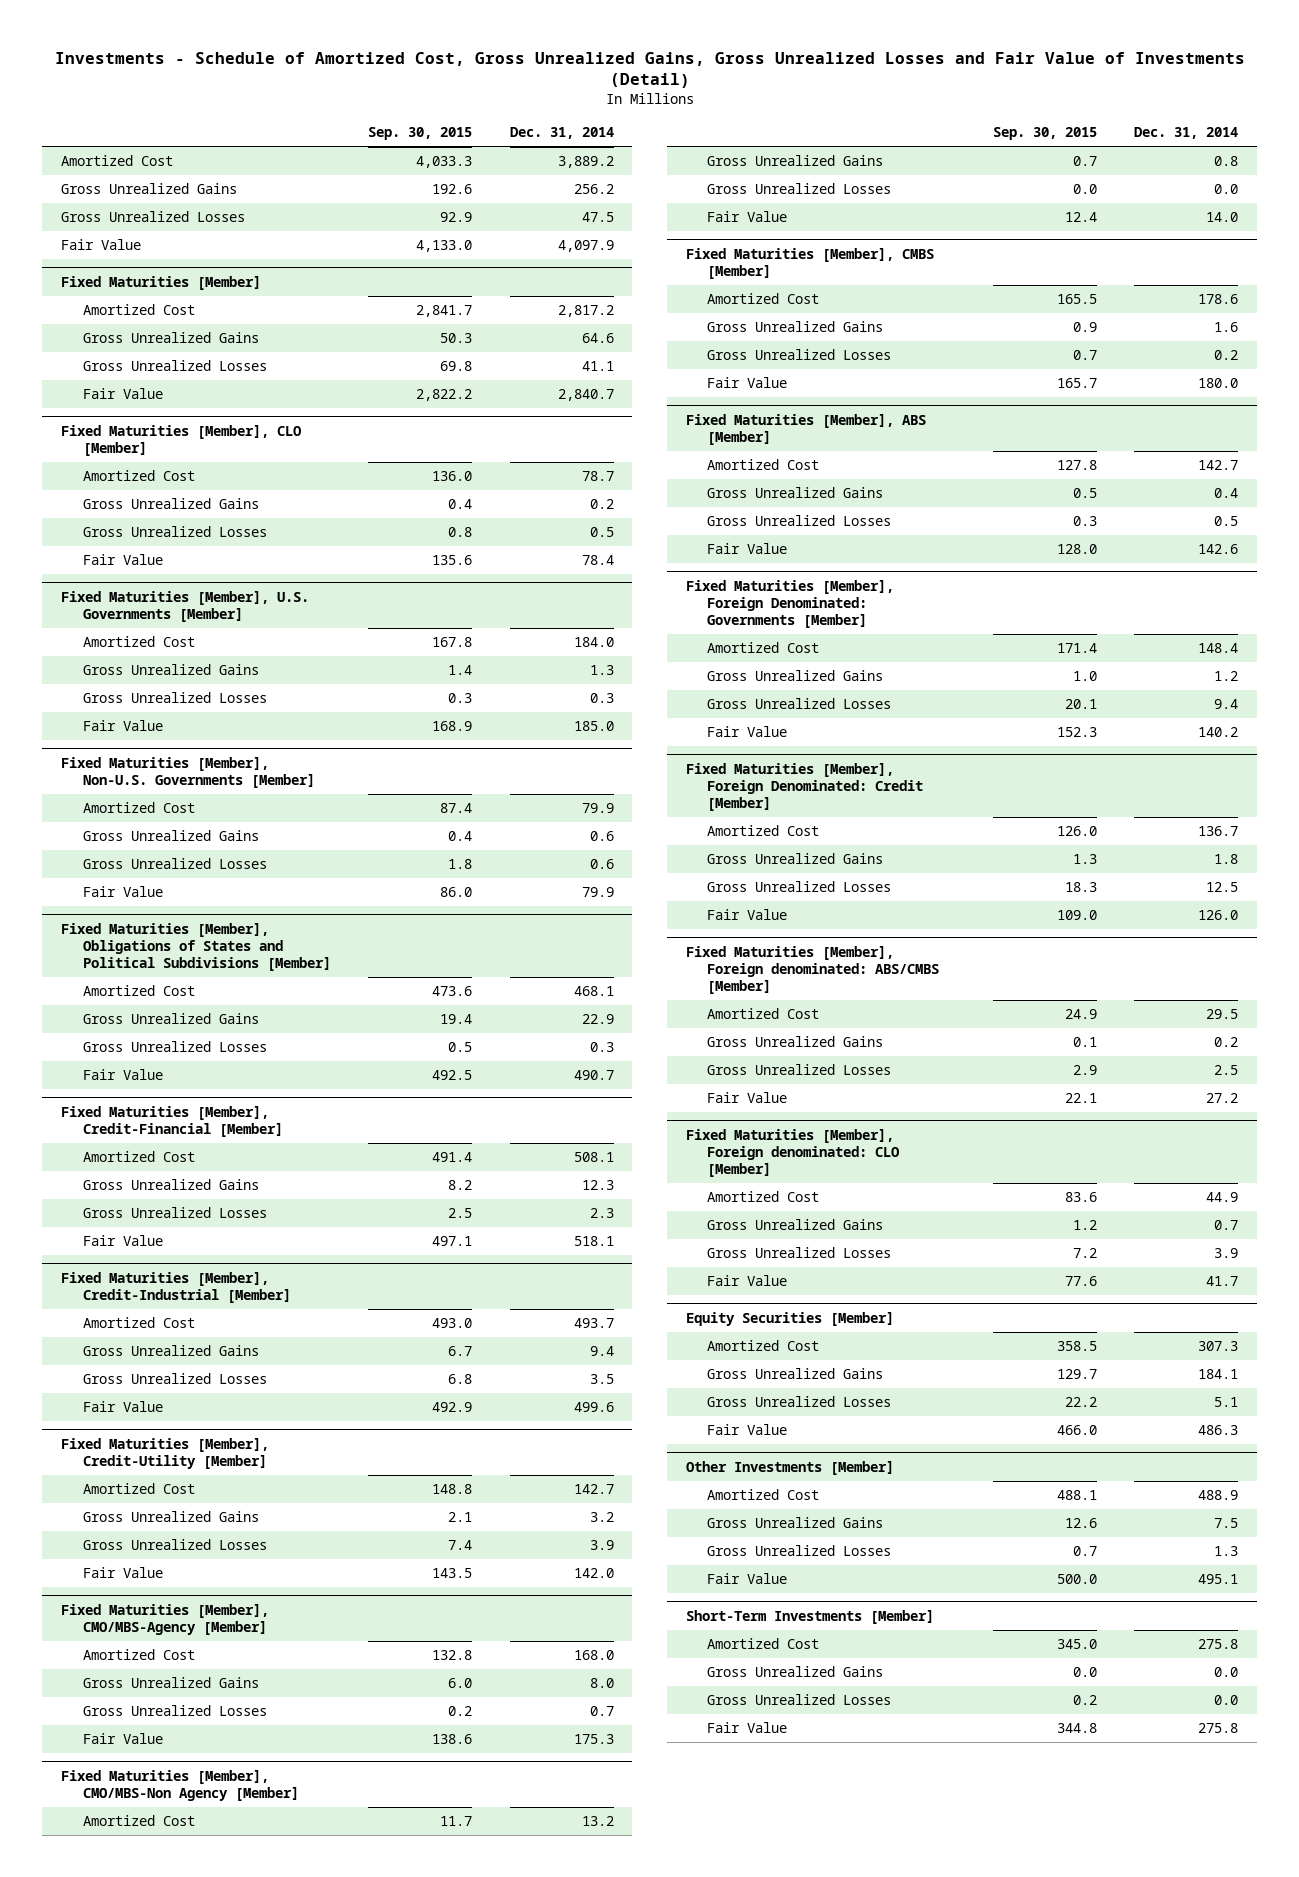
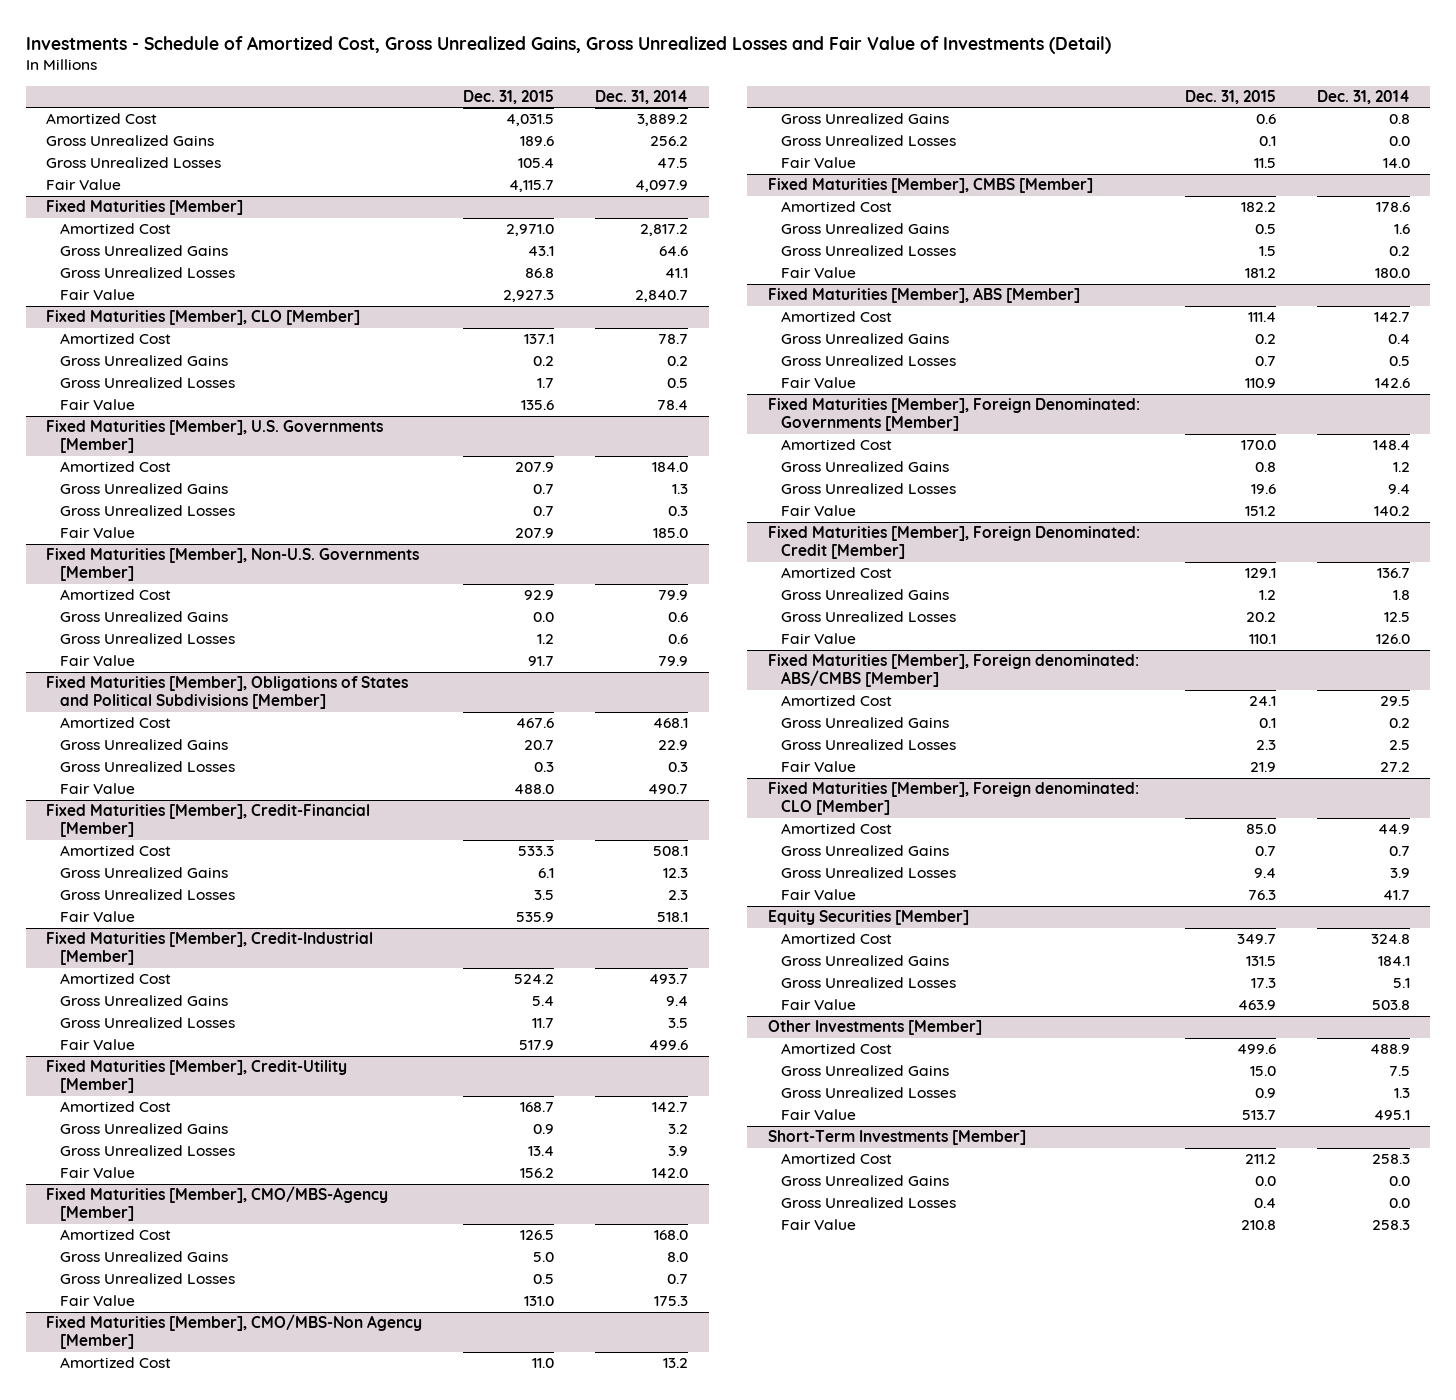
[368,127,473,141] Sep. 30, 2015 -> none
none -> [463,90,555,105] Dec. 31, 2015
[1198,1341,1239,1352] 307.3 -> [1370,934,1410,945] 324.8
[1198,1425,1239,1436] 486.3 -> [1371,1000,1410,1011] 503.8
[1198,1639,1239,1650] 275.8 -> [1371,1154,1410,1165] 258.3
[1198,1723,1239,1734] 275.8 -> [1371,1220,1410,1231] 258.3

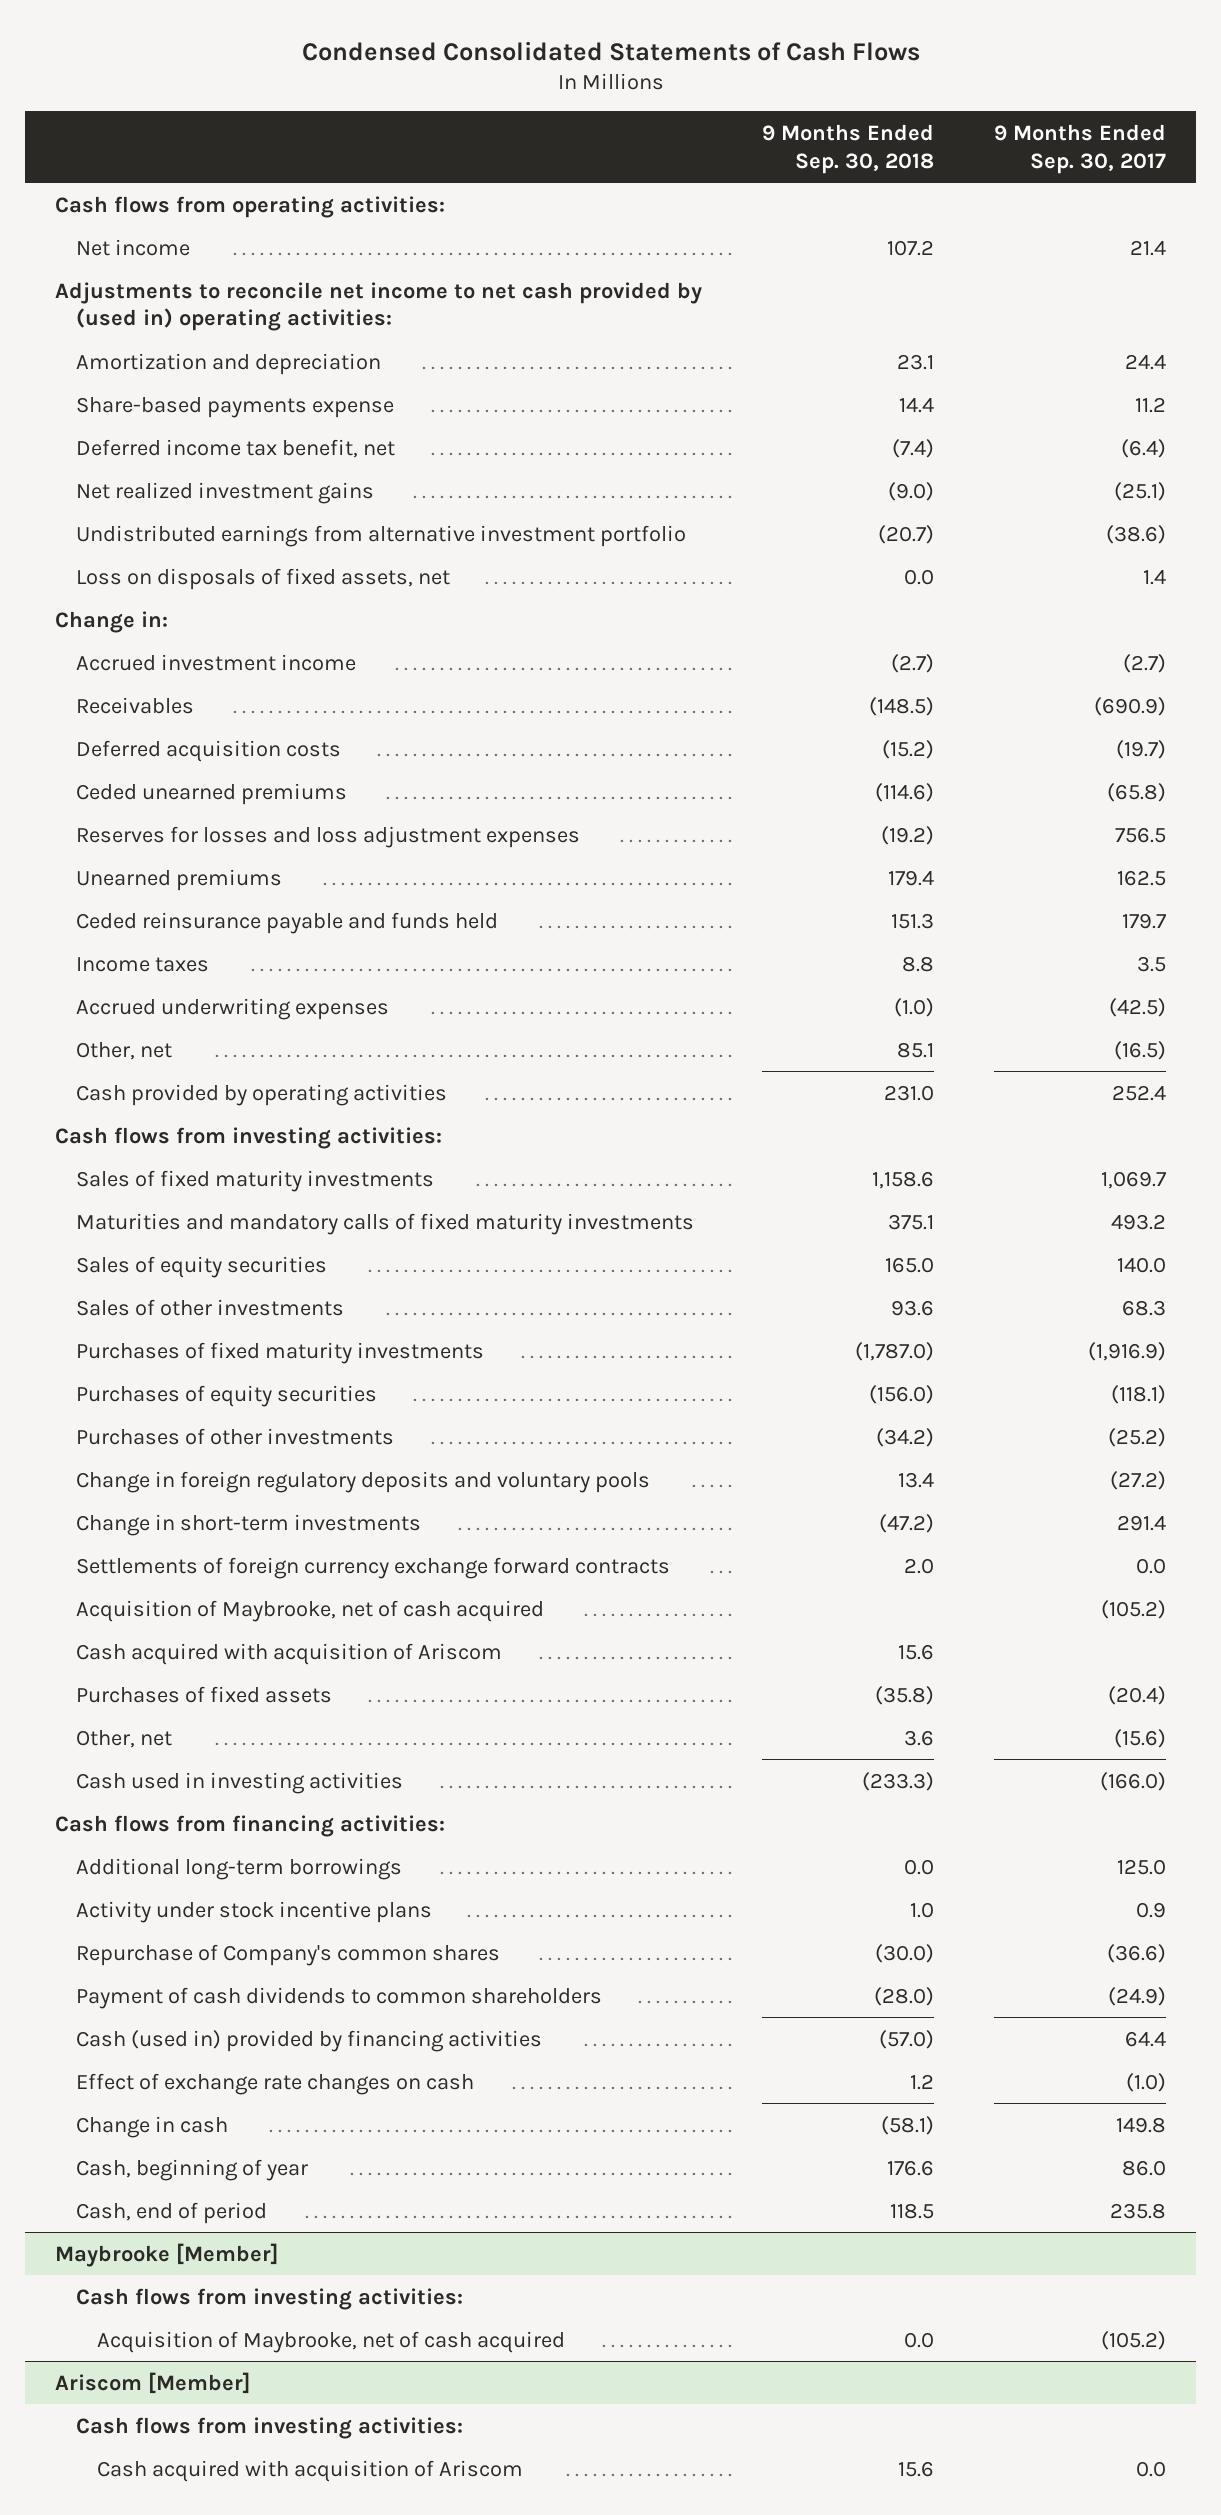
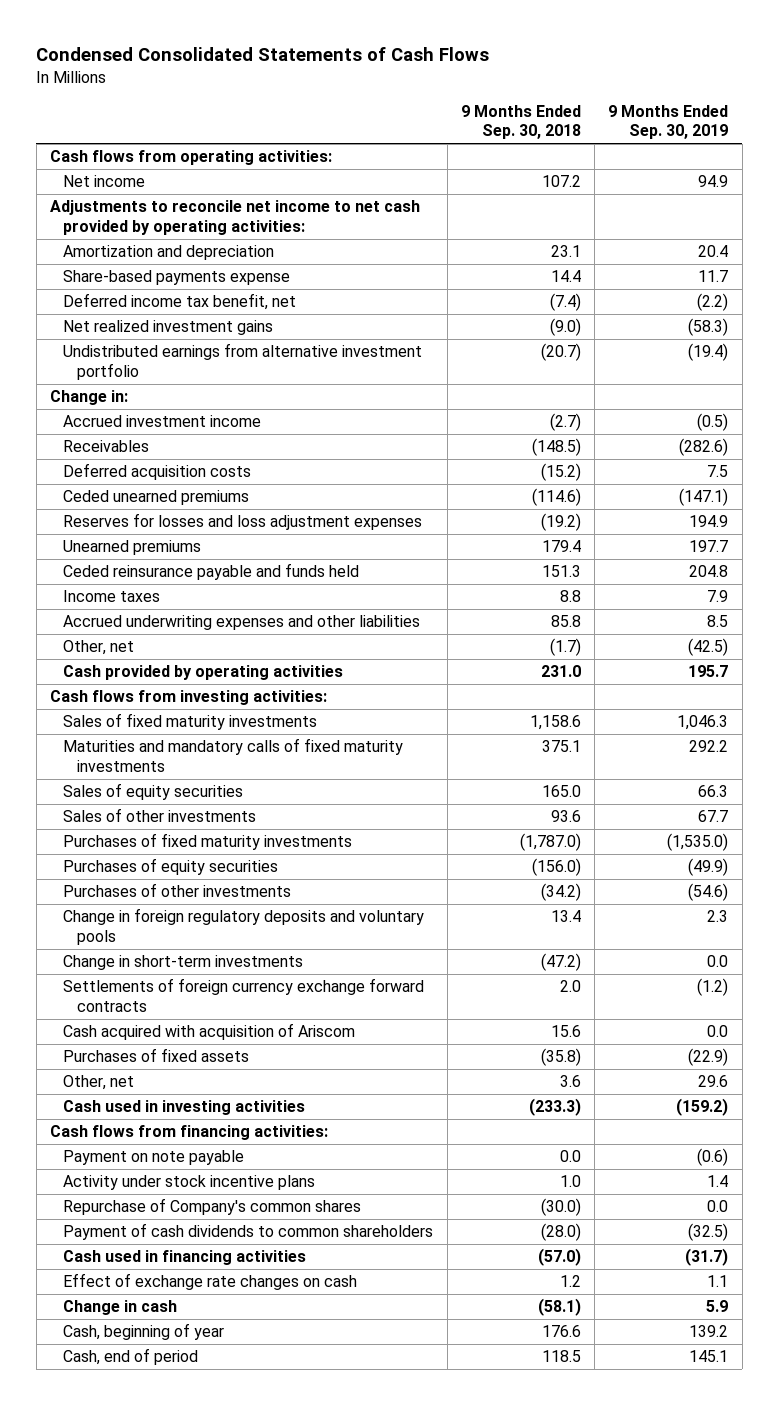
[994,124,1167,174] 9 Months Ended Sep. 30, 2017 -> none
none -> [608,104,729,140] 9 Months Ended Sep. 30, 2019
[55,281,703,332] Adjustments to reconcile net income to net cash provided by (used in) operating activities: -> [50,200,421,235] Adjustments to reconcile net income to net cash provided by operating activities:
[76,567,451,590] Loss on disposals of fixed assets, net -> none
[76,997,390,1020] Accrued underwriting expenses -> [63,615,421,631] Accrued underwriting expenses and other liabilities
[894,997,935,1017] (1.0) -> [550,615,581,628] 85.8
[897,1041,935,1058] 85.1 -> [549,638,581,657] (1.7)
[76,1599,545,1622] Acquisition of Maybrooke, net of cash acquired -> none
[76,1857,403,1880] Additional long-term borrowings -> none
none -> [63,1150,245,1166] Payment on note payable
[76,2029,543,2052] Cash (used in) provided by financing activities -> [63,1250,307,1266] Cash used in financing activities
[55,2242,279,2267] Maybrooke [Member] -> none
[76,2287,464,2310] Cash flows from investing activities: -> none
[96,2330,565,2353] Acquisition of Maybrooke, net of cash acquired -> none
[55,2371,251,2394] Ariscom [Member] -> none
[76,2416,464,2439] Cash flows from investing activities: -> none
[96,2459,523,2482] Cash acquired with acquisition of Ariscom -> none

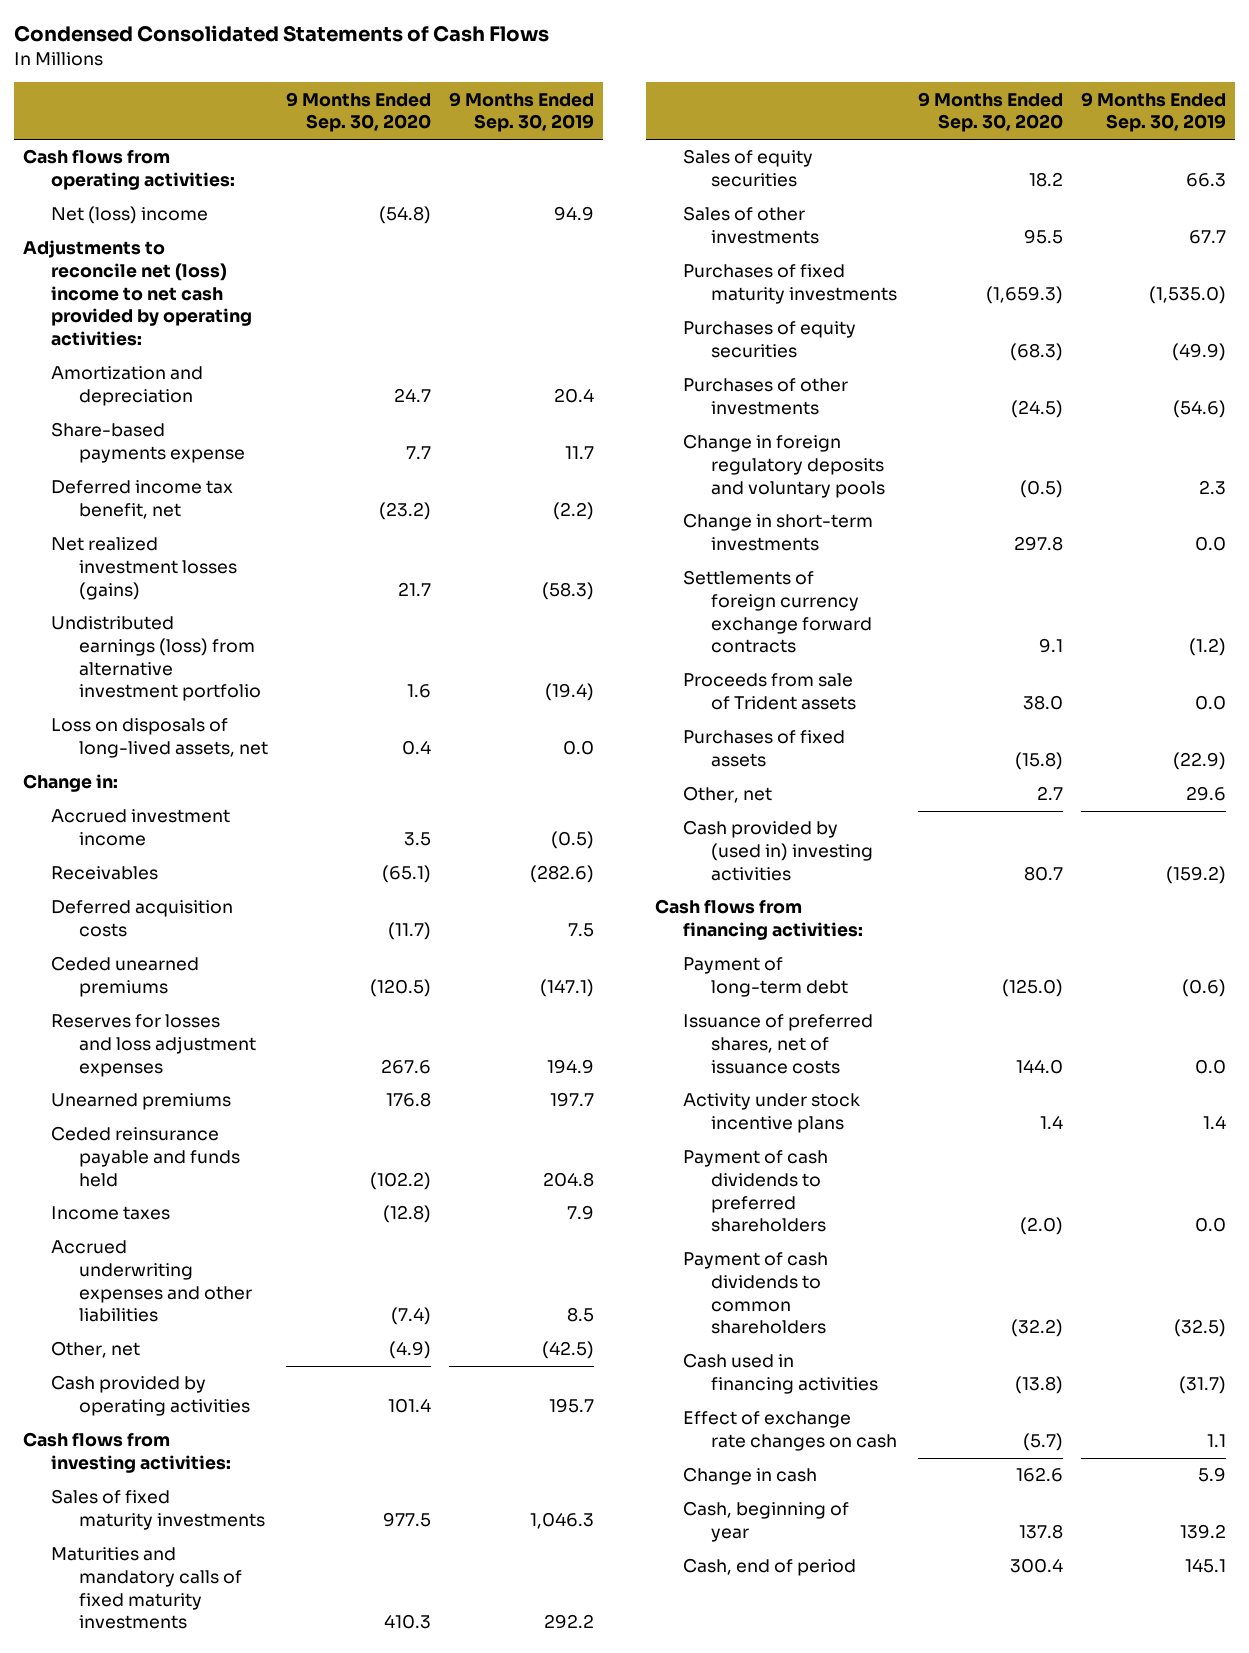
[460,104,581,140] 9 Months Ended Sep. 30, 2018 -> none
none -> [285,91,431,133] 9 Months Ended Sep. 30, 2020
[63,175,146,188] Net income -> [51,206,209,225] Net (loss) income
[50,200,421,235] Adjustments to reconcile net income to net cash provided by operating activities: -> [23,240,253,346] Adjustments to reconcile net (loss) income to net cash provided by operating activities:
[63,320,274,336] Net realized investment gains -> [51,537,237,600] Net realized investment losses (gains)
[63,343,423,380] Undistributed earnings from alternative investment portfolio -> [51,616,261,702] Undistributed earnings (loss) from alternative investment portfolio
none -> [51,718,268,759] Loss on disposals of long-lived assets, net
[63,1023,356,1041] Cash acquired with acquisition of Ariscom -> none
none -> [683,673,856,711] Proceeds from sale of Trident assets
[63,1100,306,1116] Cash used in investing activities -> [683,820,873,881] Cash provided by (used in) investing activities
[63,1150,245,1166] Payment on note payable -> none
none -> [683,957,848,998] Payment of long-term debt
none -> [683,1014,874,1074] Issuance of preferred shares, net of issuance costs
[63,1198,362,1216] Repurchase of Company's common shares -> none
none -> [683,1150,829,1233] Payment of cash dividends to preferred shareholders

